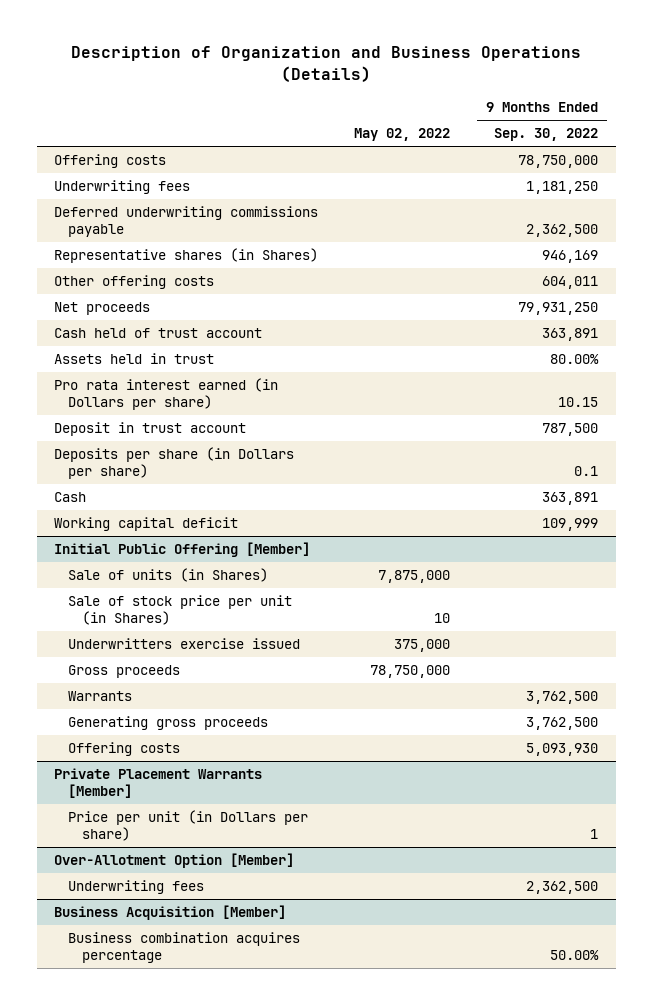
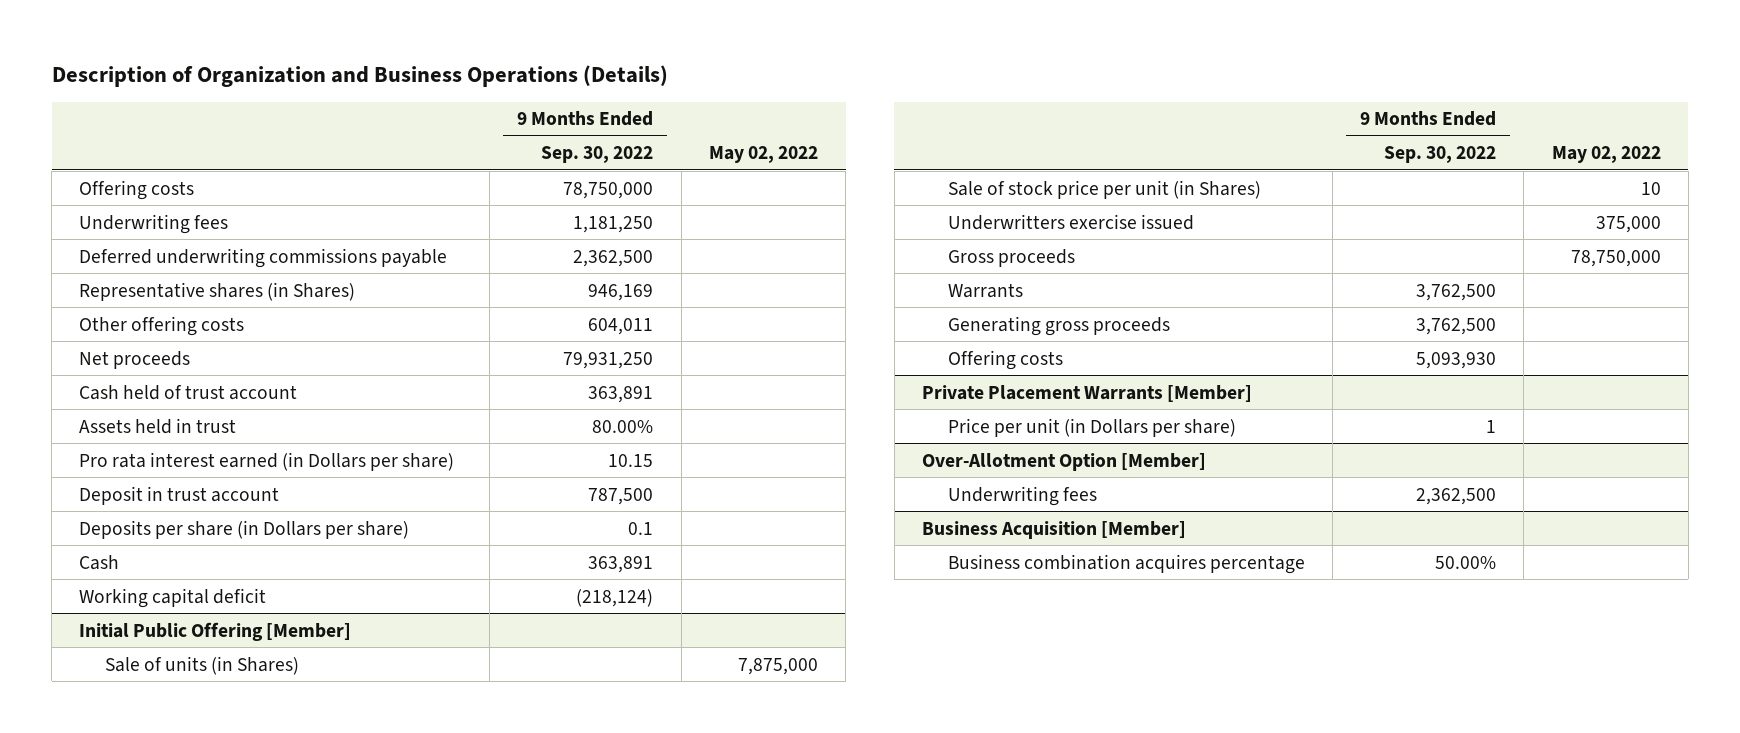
[542,518,599,532] 109,999 -> [576,588,654,607] (218,124)

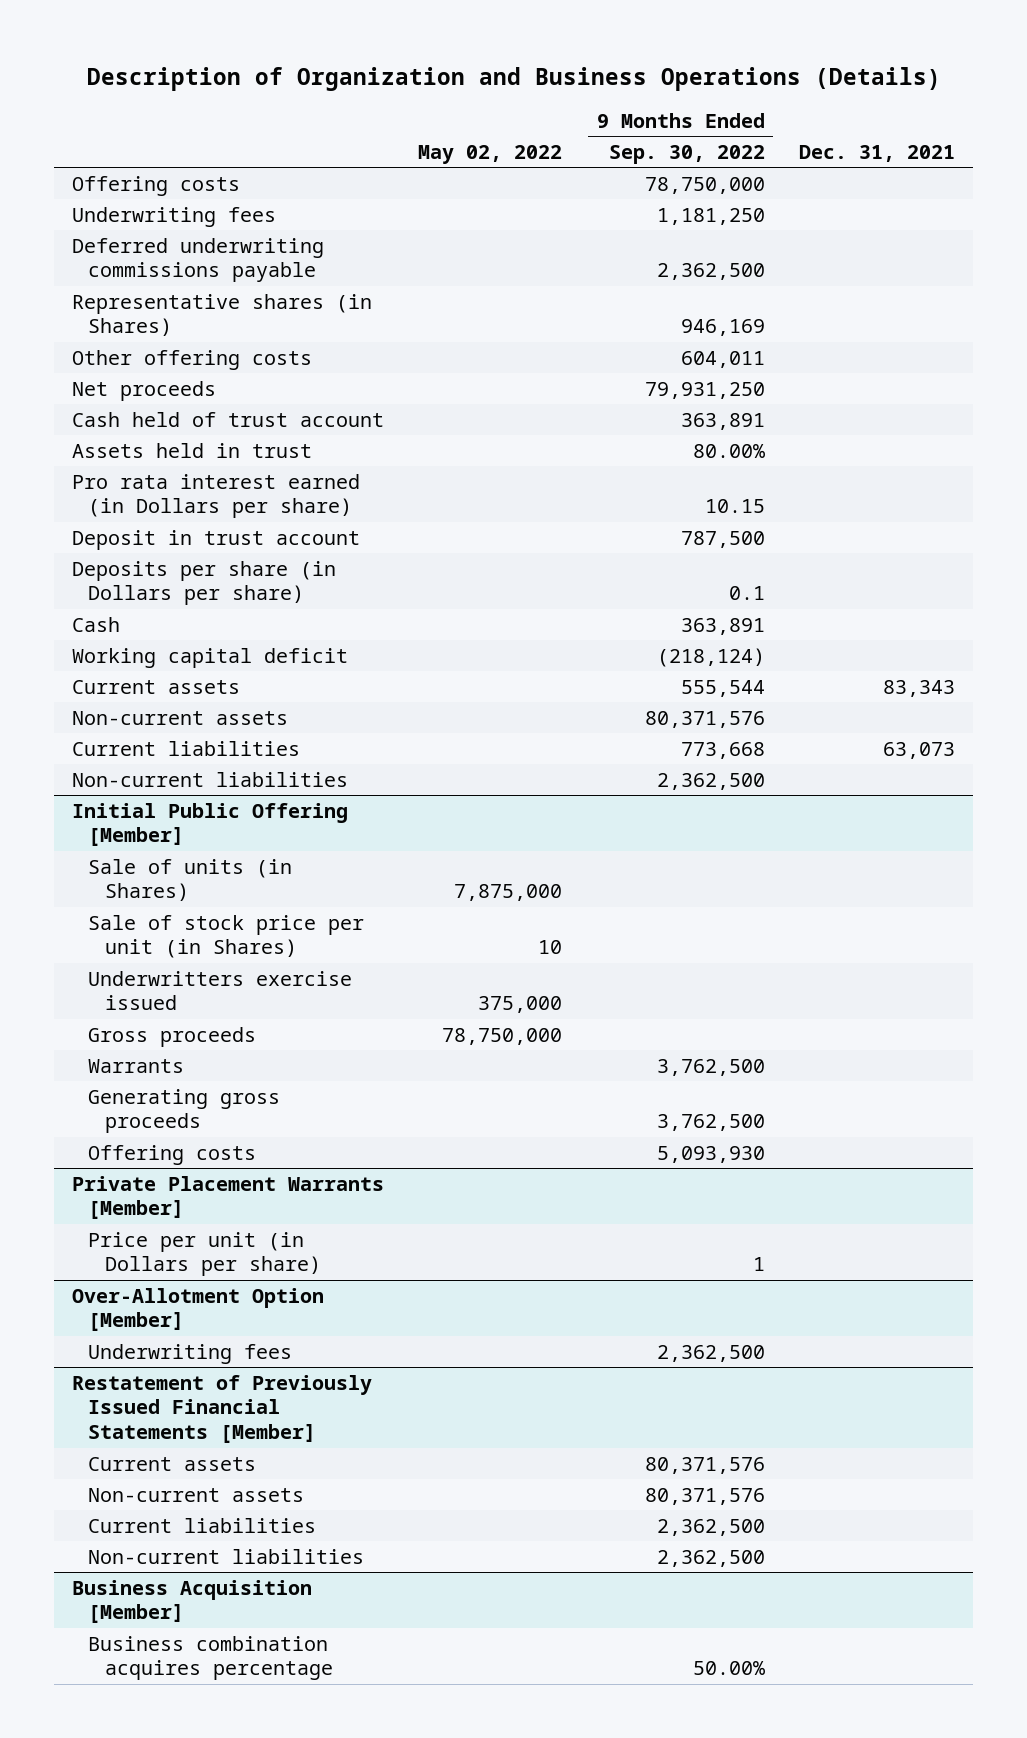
none -> [799,144,956,162] Dec. 31, 2021
none -> [71,679,240,694] Current assets
none -> [71,710,288,725] Non-current assets
none -> [71,740,300,756] Current liabilities
none -> [71,771,348,787] Non-current liabilities
none -> [71,1374,372,1444] Restatement of Previously Issued Financial Statements [Member]
none -> [88,1456,257,1471] Current assets
none -> [88,1487,305,1502] Non-current assets
none -> [88,1517,317,1533] Current liabilities
none -> [88,1548,365,1564] Non-current liabilities

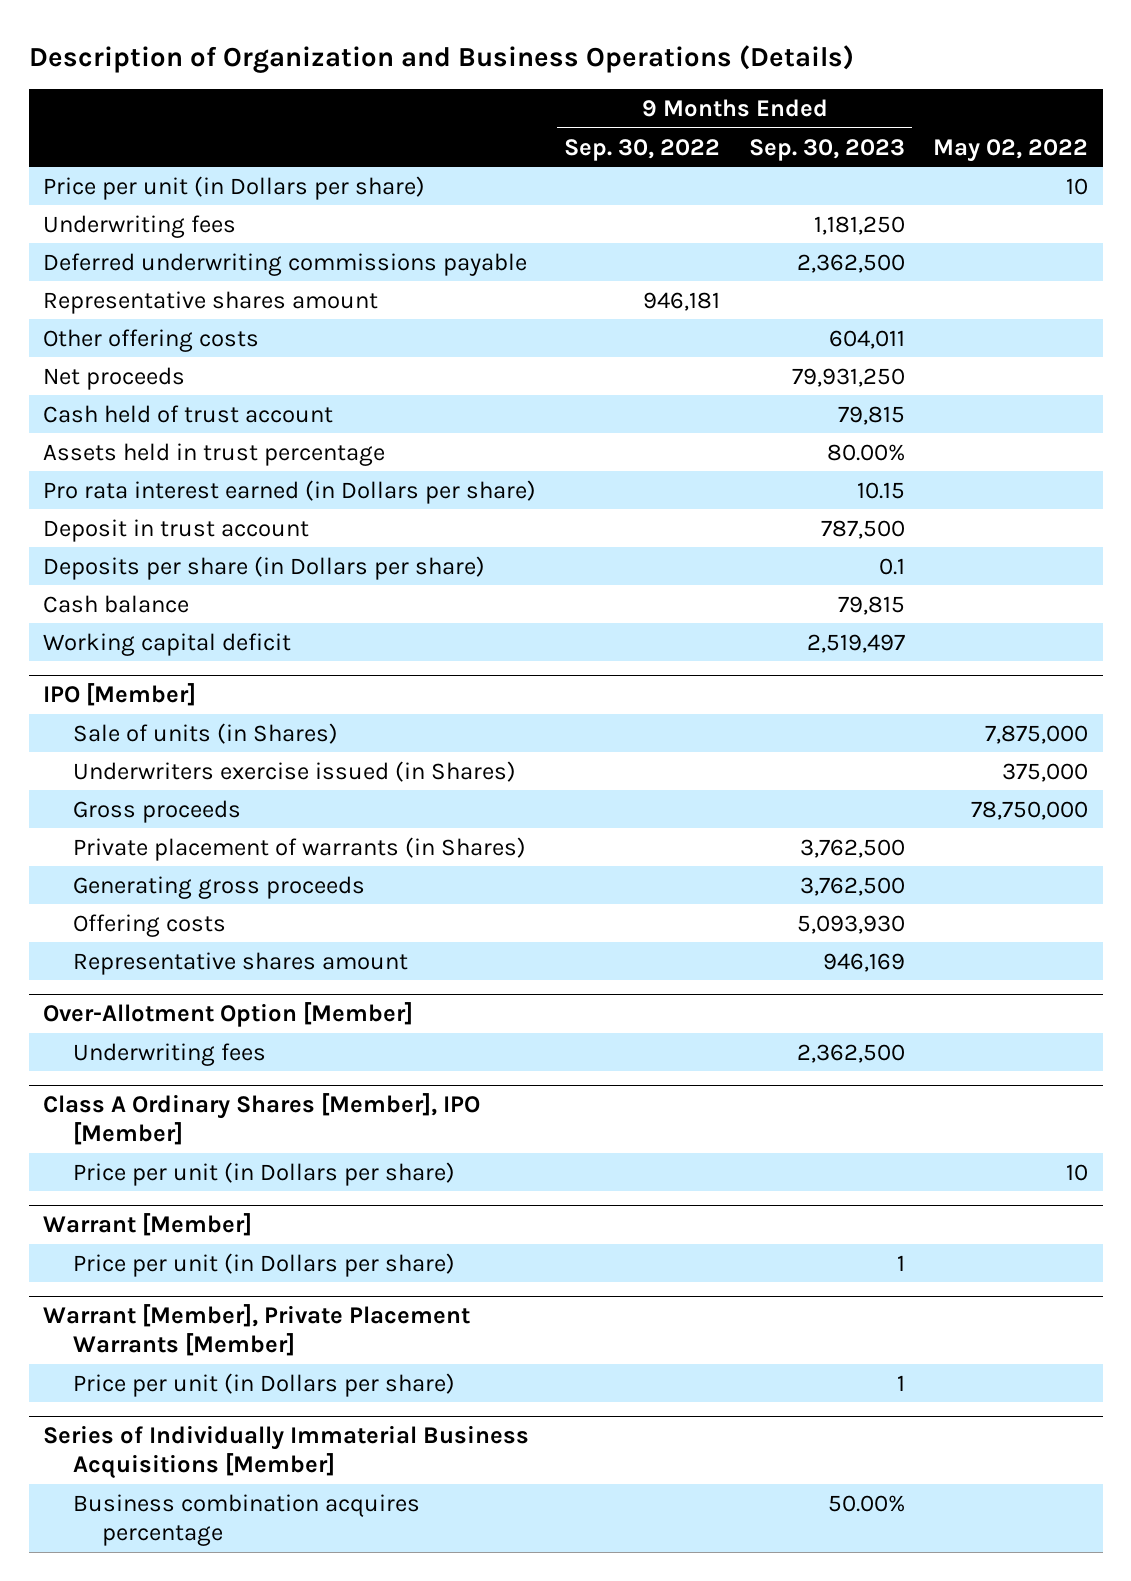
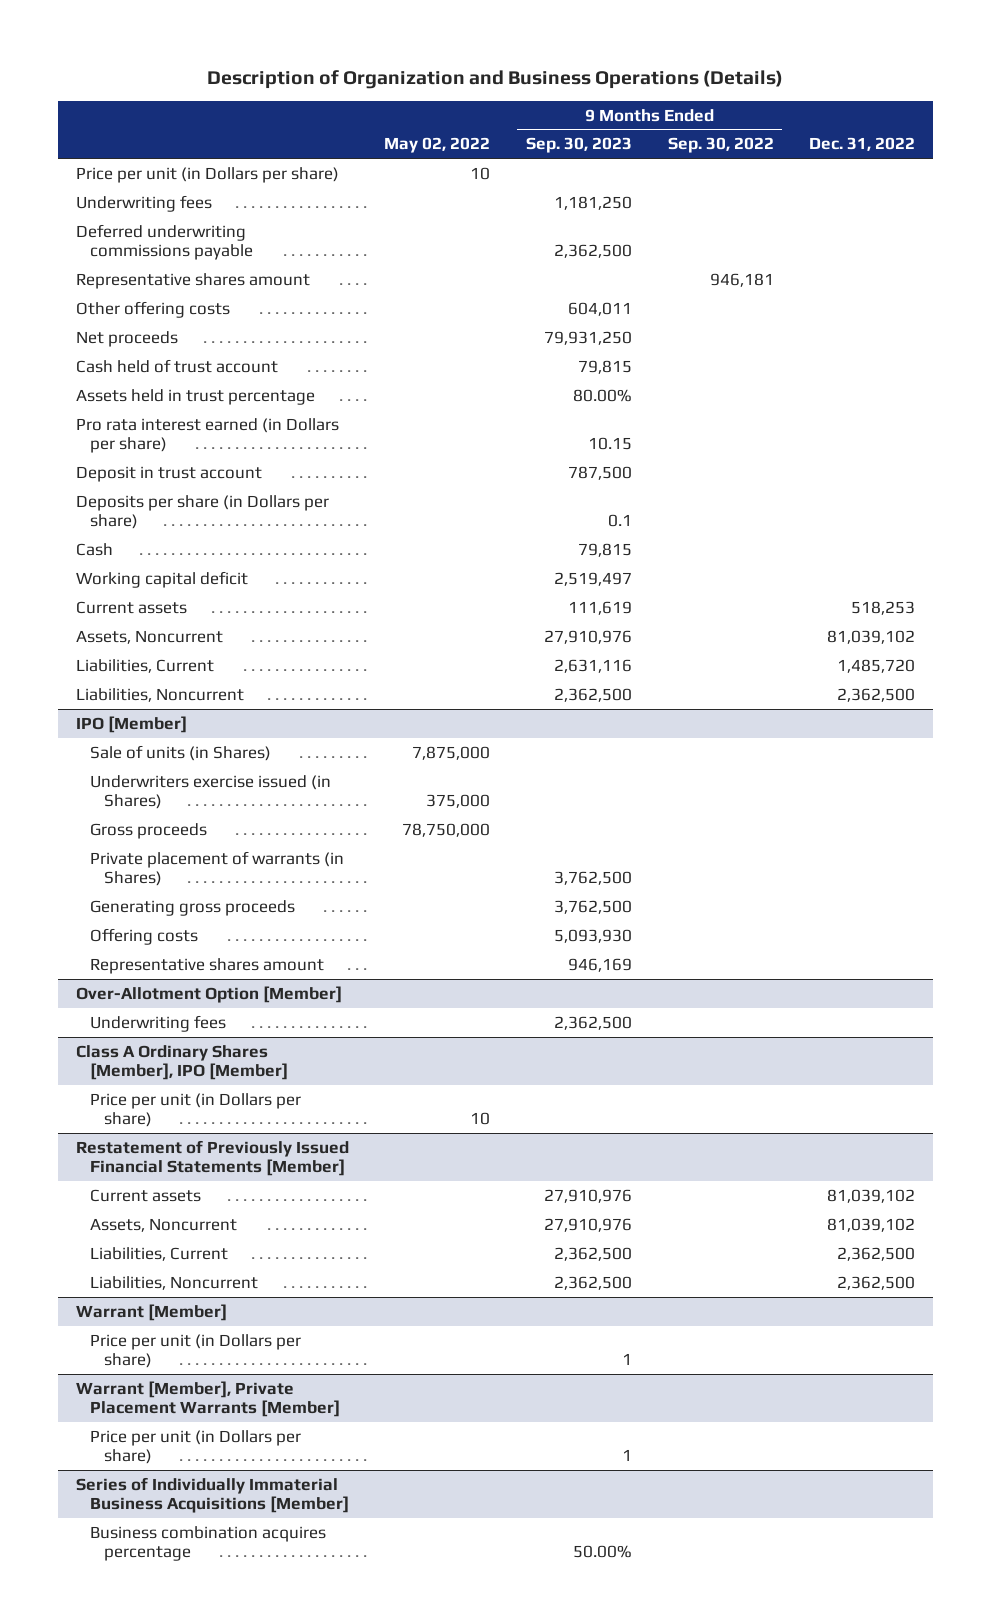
none -> [809,137,916,152] Dec. 31, 2022
[42,594,189,613] Cash balance -> [75,542,113,556] Cash
none -> [75,600,187,614] Current assets
none -> [75,629,223,644] Assets, Noncurrent
none -> [75,658,214,673] Liabilities, Current
none -> [75,687,244,702] Liabilities, Noncurrent
none -> [75,1139,349,1177] Restatement of Previously Issued Financial Statements [Member]
none -> [89,1188,201,1202] Current assets
none -> [89,1217,237,1232] Assets, Noncurrent
none -> [89,1246,228,1261] Liabilities, Current
none -> [89,1275,258,1290] Liabilities, Noncurrent

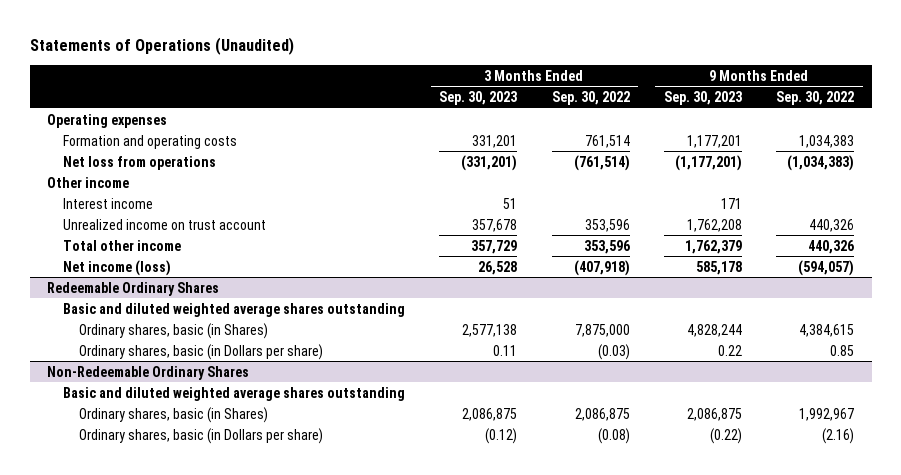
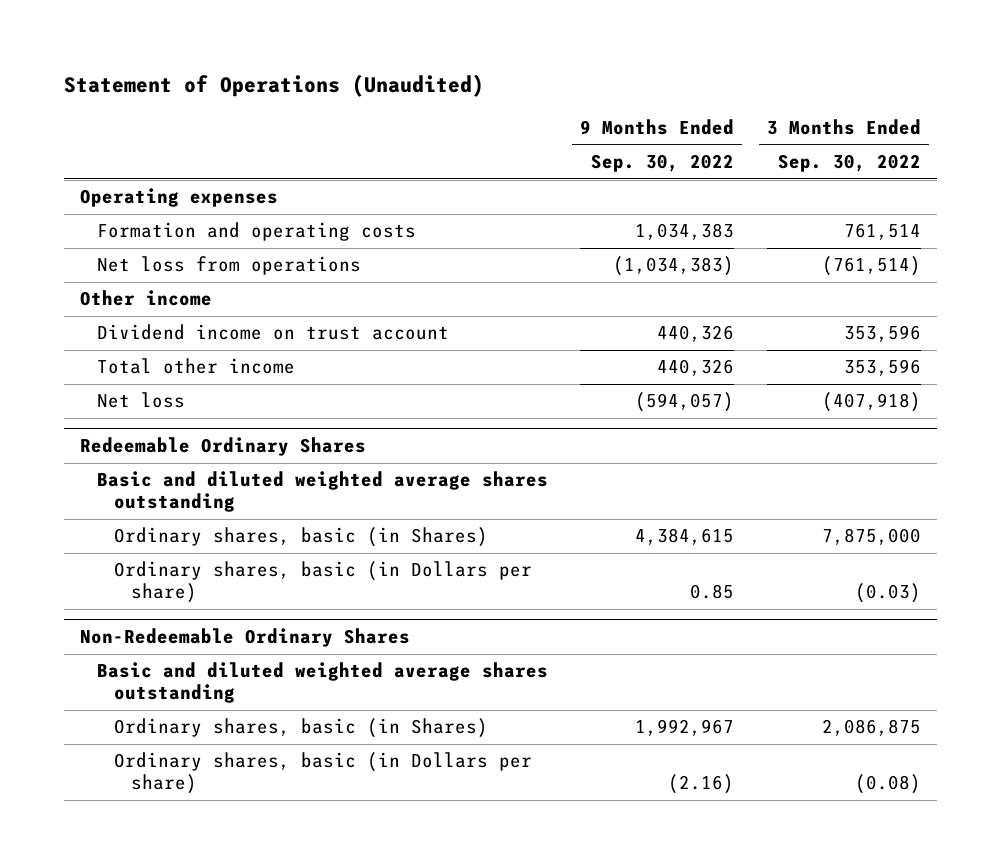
[29,37,294,56] Statements of Operations (Unaudited) -> [63,74,484,98] Statement of Operations (Unaudited)
[439,91,518,106] Sep. 30, 2023 -> none
[663,91,742,106] Sep. 30, 2023 -> none
[62,197,153,209] Interest income -> none
[62,218,266,230] Unrealized income on trust account -> [97,324,450,341] Dividend income on trust account
[62,259,171,276] Net income (loss) -> [97,392,186,409] Net loss

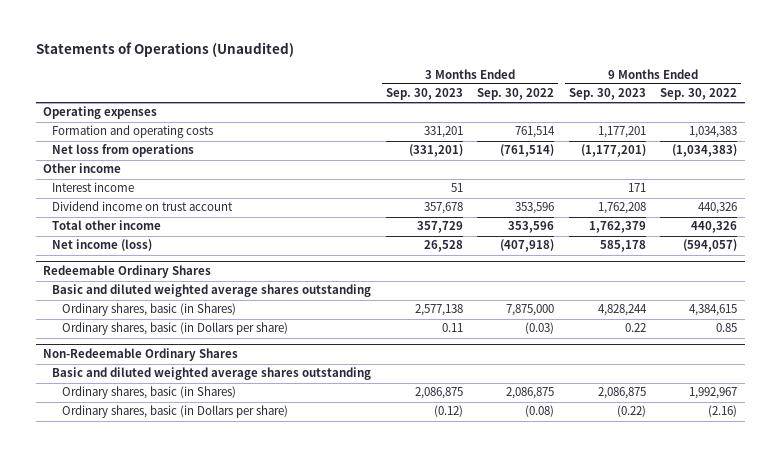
[63,74,484,98] Statement of Operations (Unaudited) -> [35,41,294,57] Statements of Operations (Unaudited)
none -> [385,88,463,101] Sep. 30, 2023
none -> [568,88,646,101] Sep. 30, 2023
none -> [52,182,135,193] Interest income
[97,392,186,409] Net loss -> [52,239,153,252] Net income (loss)

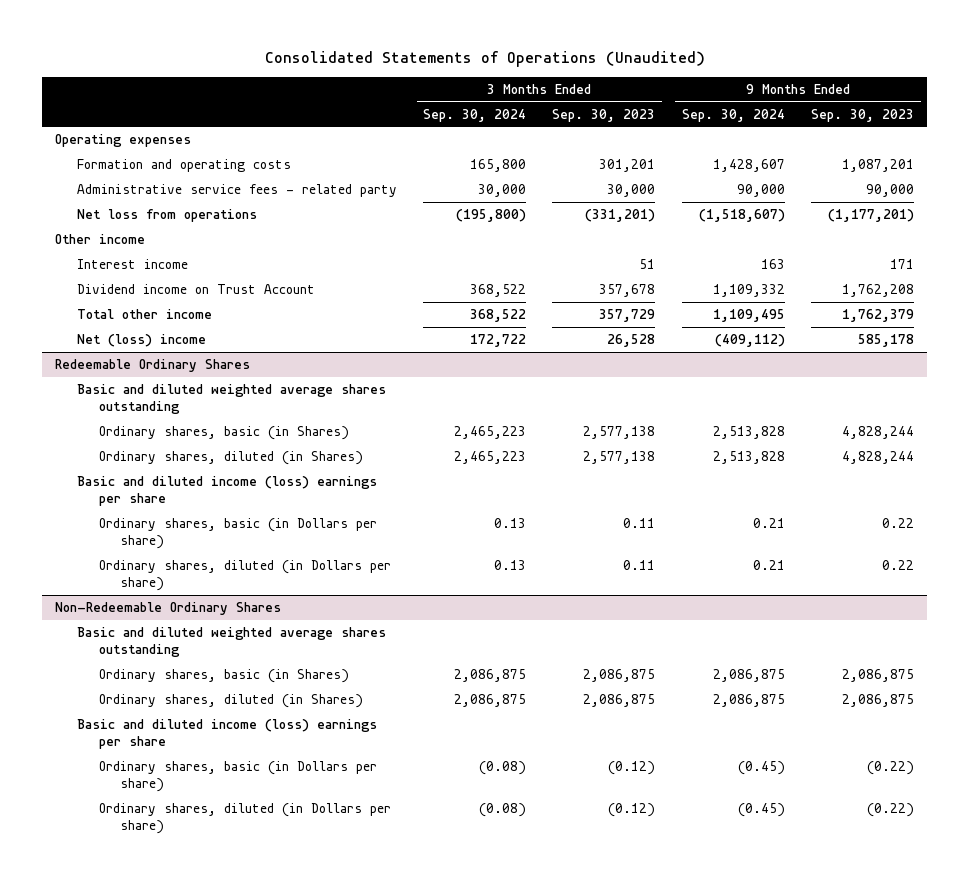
[35,41,294,57] Statements of Operations (Unaudited) -> [264,50,705,67] Consolidated Statements of Operations (Unaudited)
[477,88,555,101] Sep. 30, 2022 -> none
[660,88,738,101] Sep. 30, 2022 -> none
none -> [423,108,527,122] Sep. 30, 2024
none -> [681,108,785,122] Sep. 30, 2024
[423,126,463,139] 331,201 -> [599,159,656,173] 301,201
[597,126,646,139] 1,177,201 -> [842,159,915,173] 1,087,201
none -> [76,184,397,198] Administrative service fees - related party
[52,201,234,212] Dividend income on trust account -> [76,284,315,295] Dividend income on Trust Account
[52,239,153,252] Net income (loss) -> [76,334,206,348] Net (loss) income
none -> [98,451,363,466] Ordinary shares, diluted (in Shares)
none -> [76,476,377,507] Basic and diluted income (loss) earnings per share
none -> [98,560,391,592] Ordinary shares, diluted (in Dollars per share)
none -> [98,694,363,709] Ordinary shares, diluted (in Shares)
none -> [76,719,377,750] Basic and diluted income (loss) earnings per share
none -> [98,803,391,835] Ordinary shares, diluted (in Dollars per share)

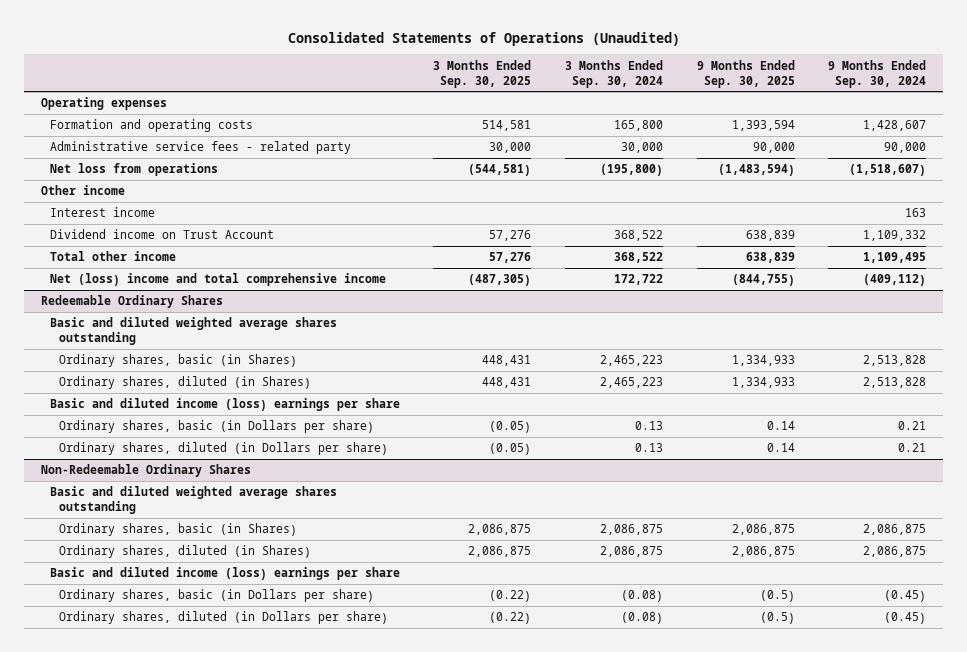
[552,108,656,122] Sep. 30, 2023 -> none
[811,108,915,122] Sep. 30, 2023 -> none
none -> [433,59,532,88] 3 Months Ended Sep. 30, 2025
none -> [696,59,795,88] 9 Months Ended Sep. 30, 2025
[76,334,206,348] Net (loss) income -> [49,273,386,287] Net (loss) income and total comprehensive income

